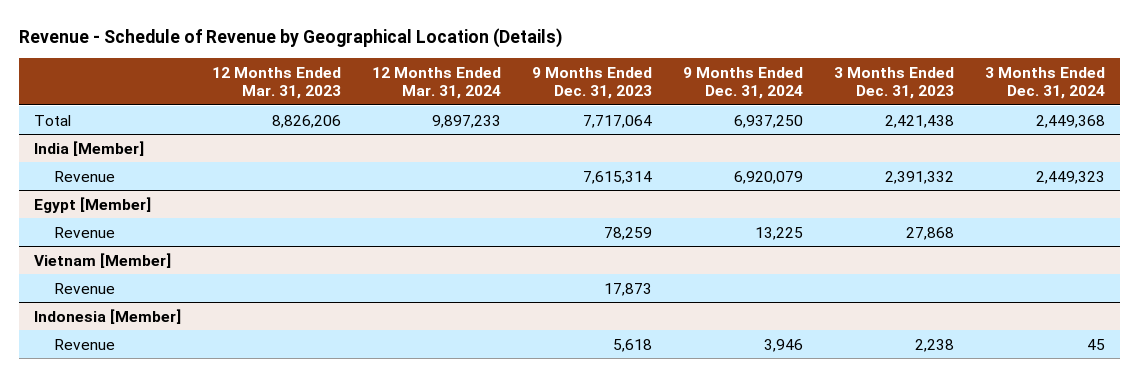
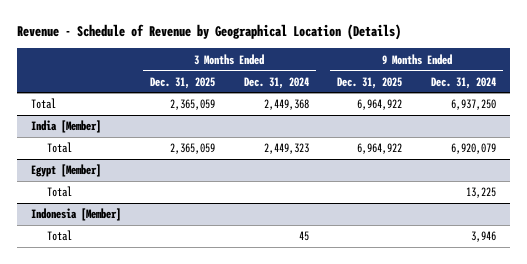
[212,66,342,100] 12 Months Ended Mar. 31, 2023 -> none
[372,66,502,100] 12 Months Ended Mar. 31, 2024 -> none
[531,66,652,100] 9 Months Ended Dec. 31, 2023 -> none
[833,66,954,100] 3 Months Ended Dec. 31, 2023 -> none
none -> [150,76,216,89] Dec. 31, 2025
none -> [337,76,403,89] Dec. 31, 2025
[53,170,115,182] Revenue -> [46,142,72,154] Total
[34,252,172,268] Vietnam [Member] -> none
[53,282,115,294] Revenue -> none
[53,226,115,238] Revenue -> [46,186,72,198] Total
[53,338,115,350] Revenue -> [46,230,72,242] Total

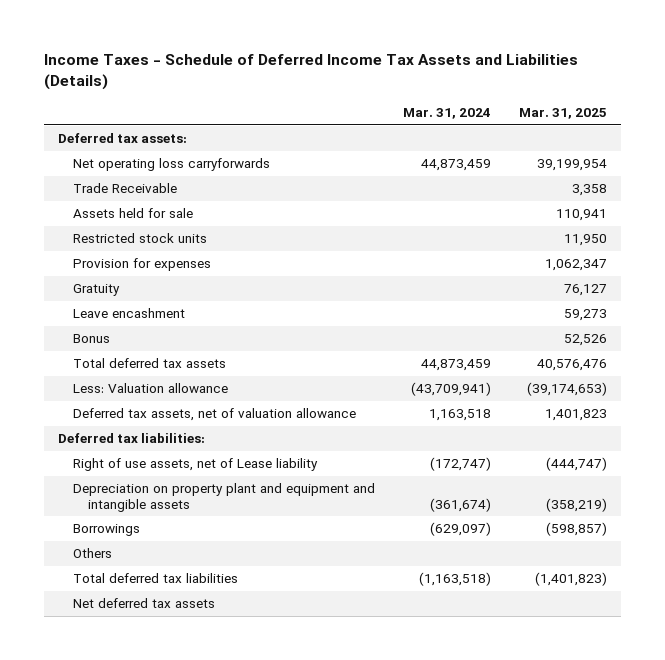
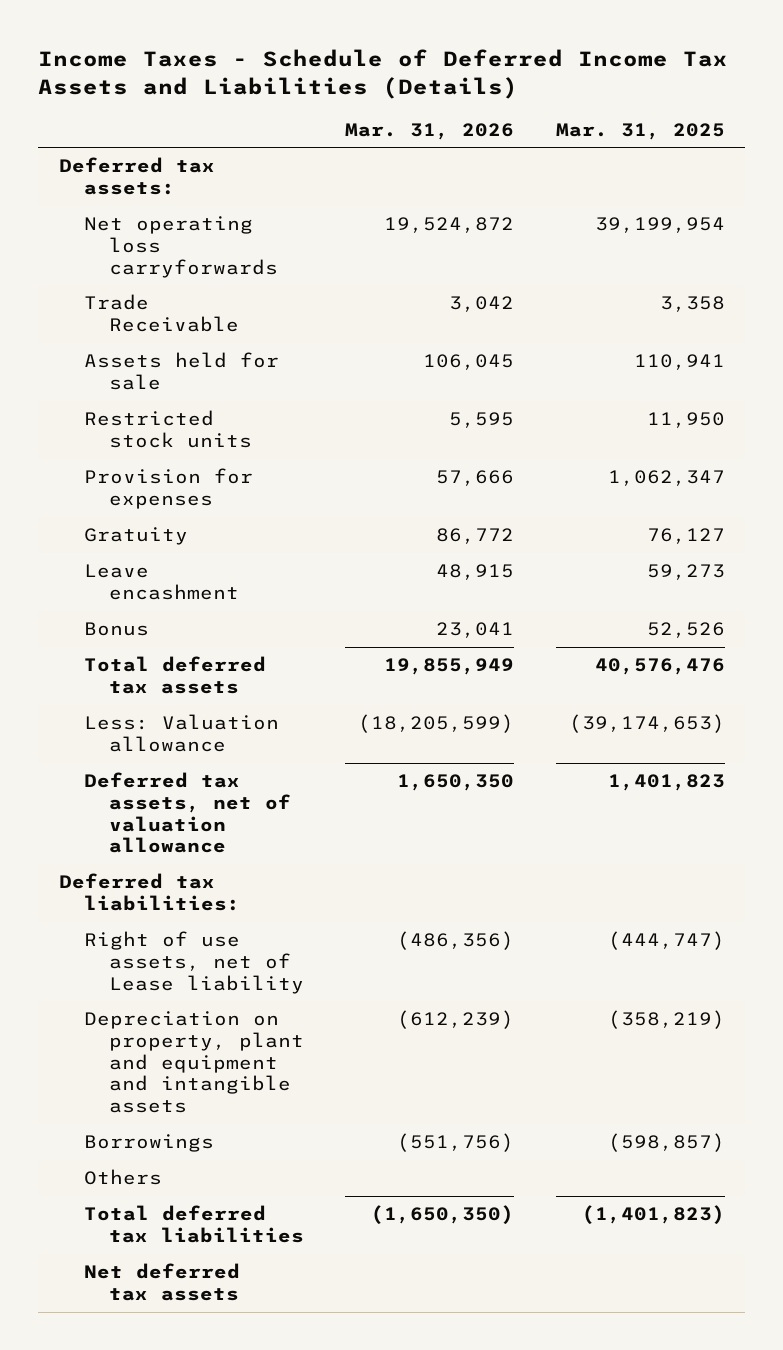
[403,108,492,120] Mar. 31, 2024 -> none
none -> [345,122,515,140] Mar. 31, 2026
[72,483,375,512] Depreciation on property plant and equipment and intangible assets -> [83,1011,305,1113] Depreciation on property, plant and equipment and intangible assets

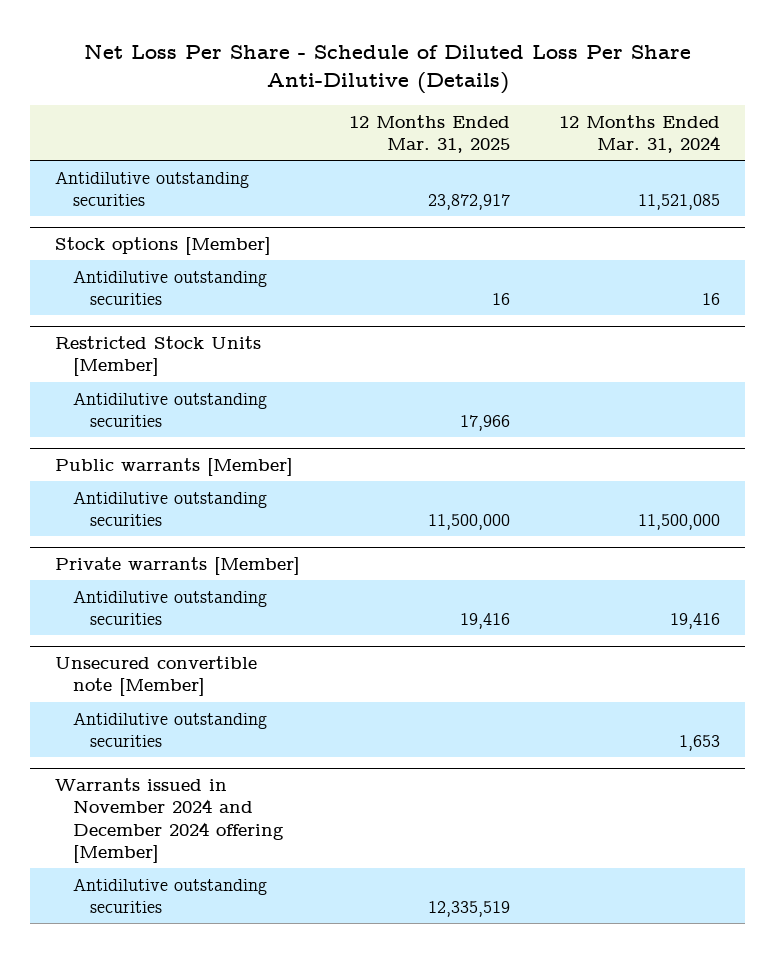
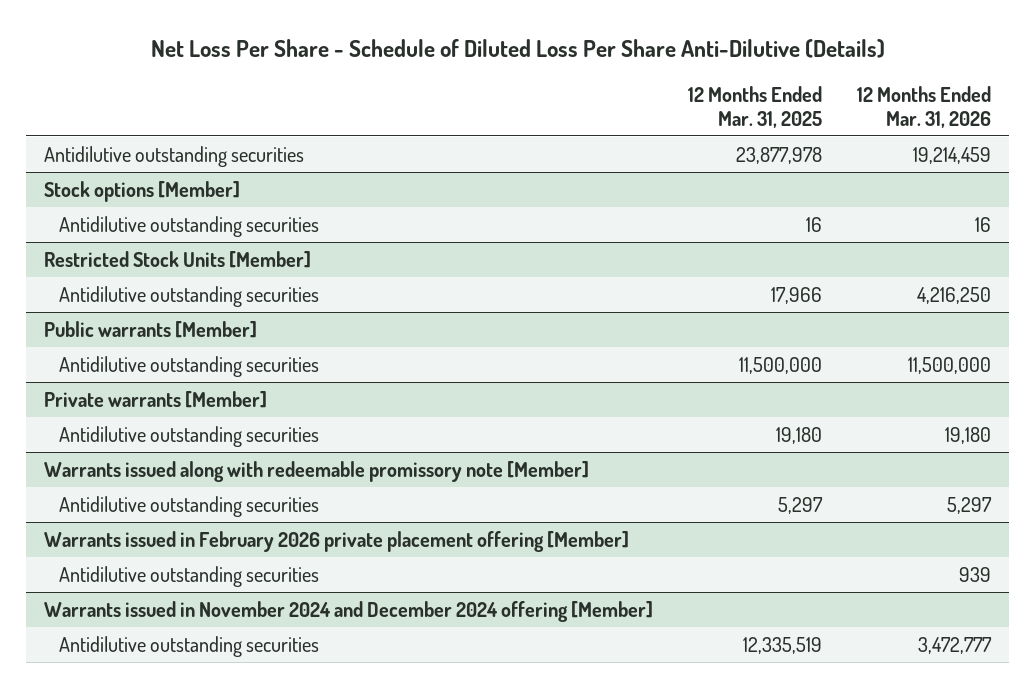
[559,114,721,154] 12 Months Ended Mar. 31, 2024 -> none
none -> [857,85,992,128] 12 Months Ended Mar. 31, 2026
[428,194,511,211] 23,872,917 -> [736,146,823,164] 23,877,978
[54,655,257,697] Unsecured convertible note [Member] -> none
[460,613,511,630] 19,416 -> [776,426,823,444] 19,180
none -> [43,460,589,482] Warrants issued along with redeemable promissory note [Member]
none -> [59,495,320,517] Antidilutive outstanding securities
none -> [43,530,629,552] Warrants issued in February 2026 private placement offering [Member]

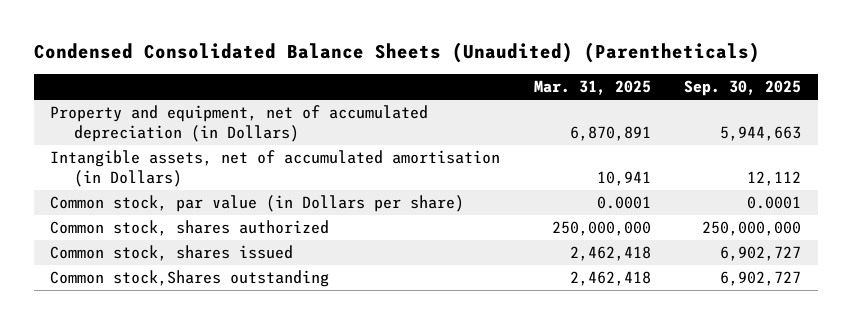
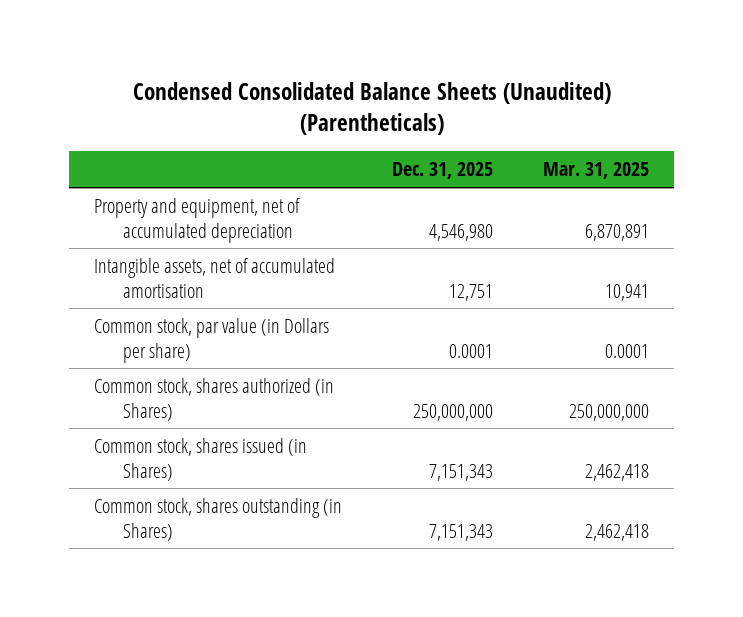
[684,80,802,97] Sep. 30, 2025 -> none
none -> [392,162,494,180] Dec. 31, 2025
[50,105,429,143] Property and equipment, net of accumulated depreciation (in Dollars) -> [94,198,301,243] Property and equipment, net of accumulated depreciation
[50,150,501,188] Intangible assets, net of accumulated amortisation (in Dollars) -> [94,258,336,298] Intangible assets, net of accumulated amortisation
[50,220,330,237] Common stock, shares authorized -> [94,378,335,421] Common stock, shares authorized (in Shares)
[50,245,294,262] Common stock, shares issued -> [94,438,308,481] Common stock, shares issued (in Shares)
[50,270,330,288] Common stock,Shares outstanding -> [94,498,343,541] Common stock, shares outstanding (in Shares)

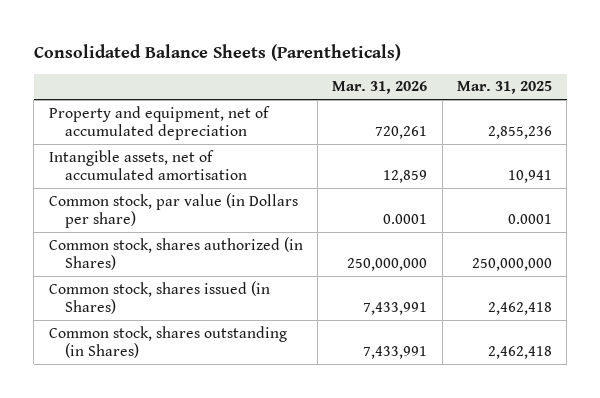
[132,82,611,136] Condensed Consolidated Balance Sheets (Unaudited) (Parentheticals) -> [33,44,401,62] Consolidated Balance Sheets (Parentheticals)
[392,162,494,180] Dec. 31, 2025 -> none
none -> [332,81,428,95] Mar. 31, 2026
[585,223,650,241] 6,870,891 -> [487,125,552,139] 2,855,236

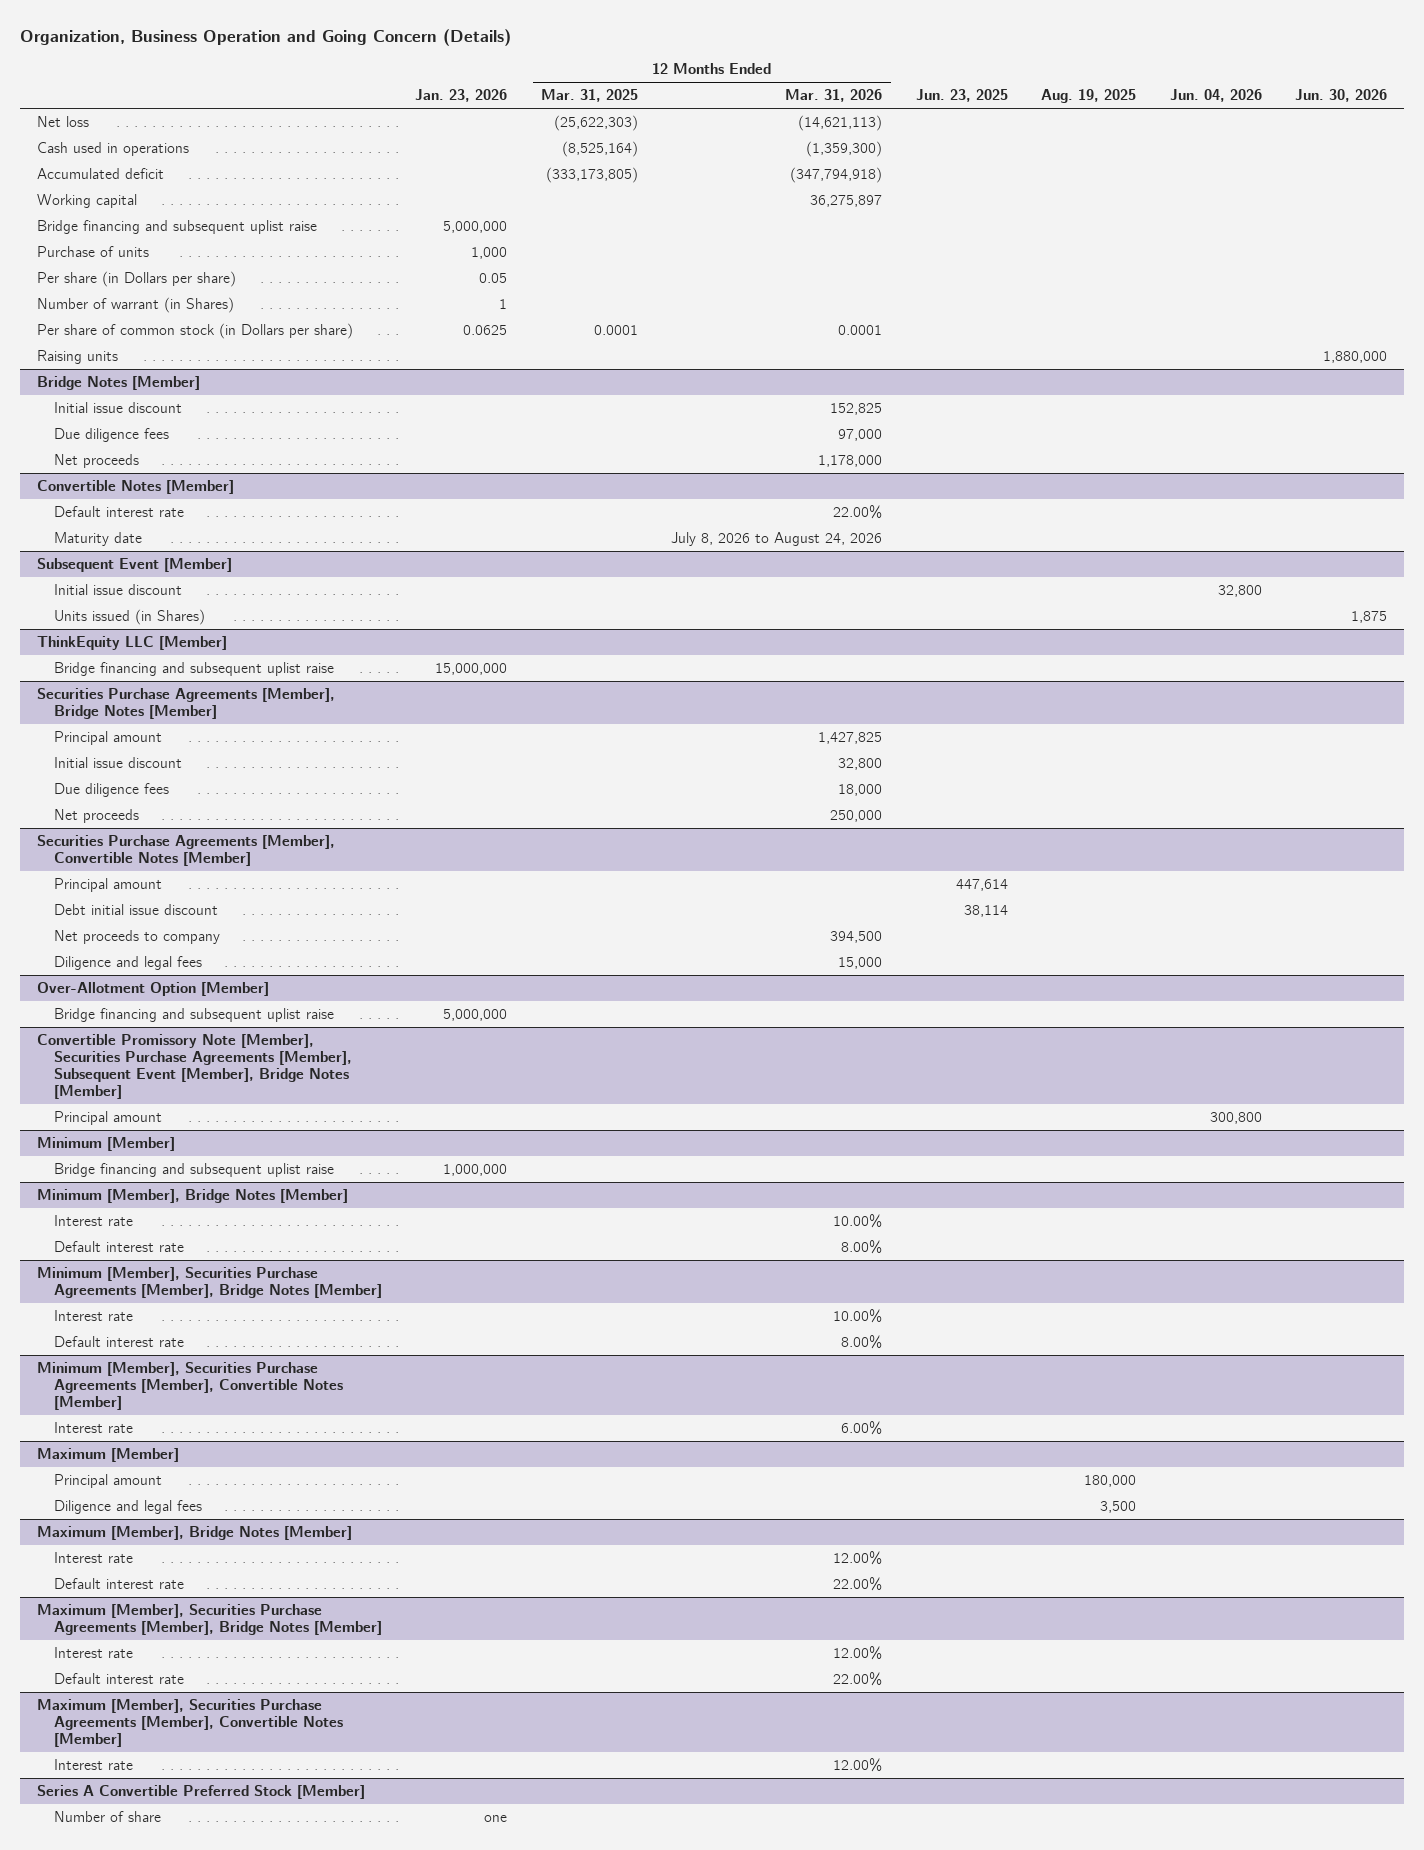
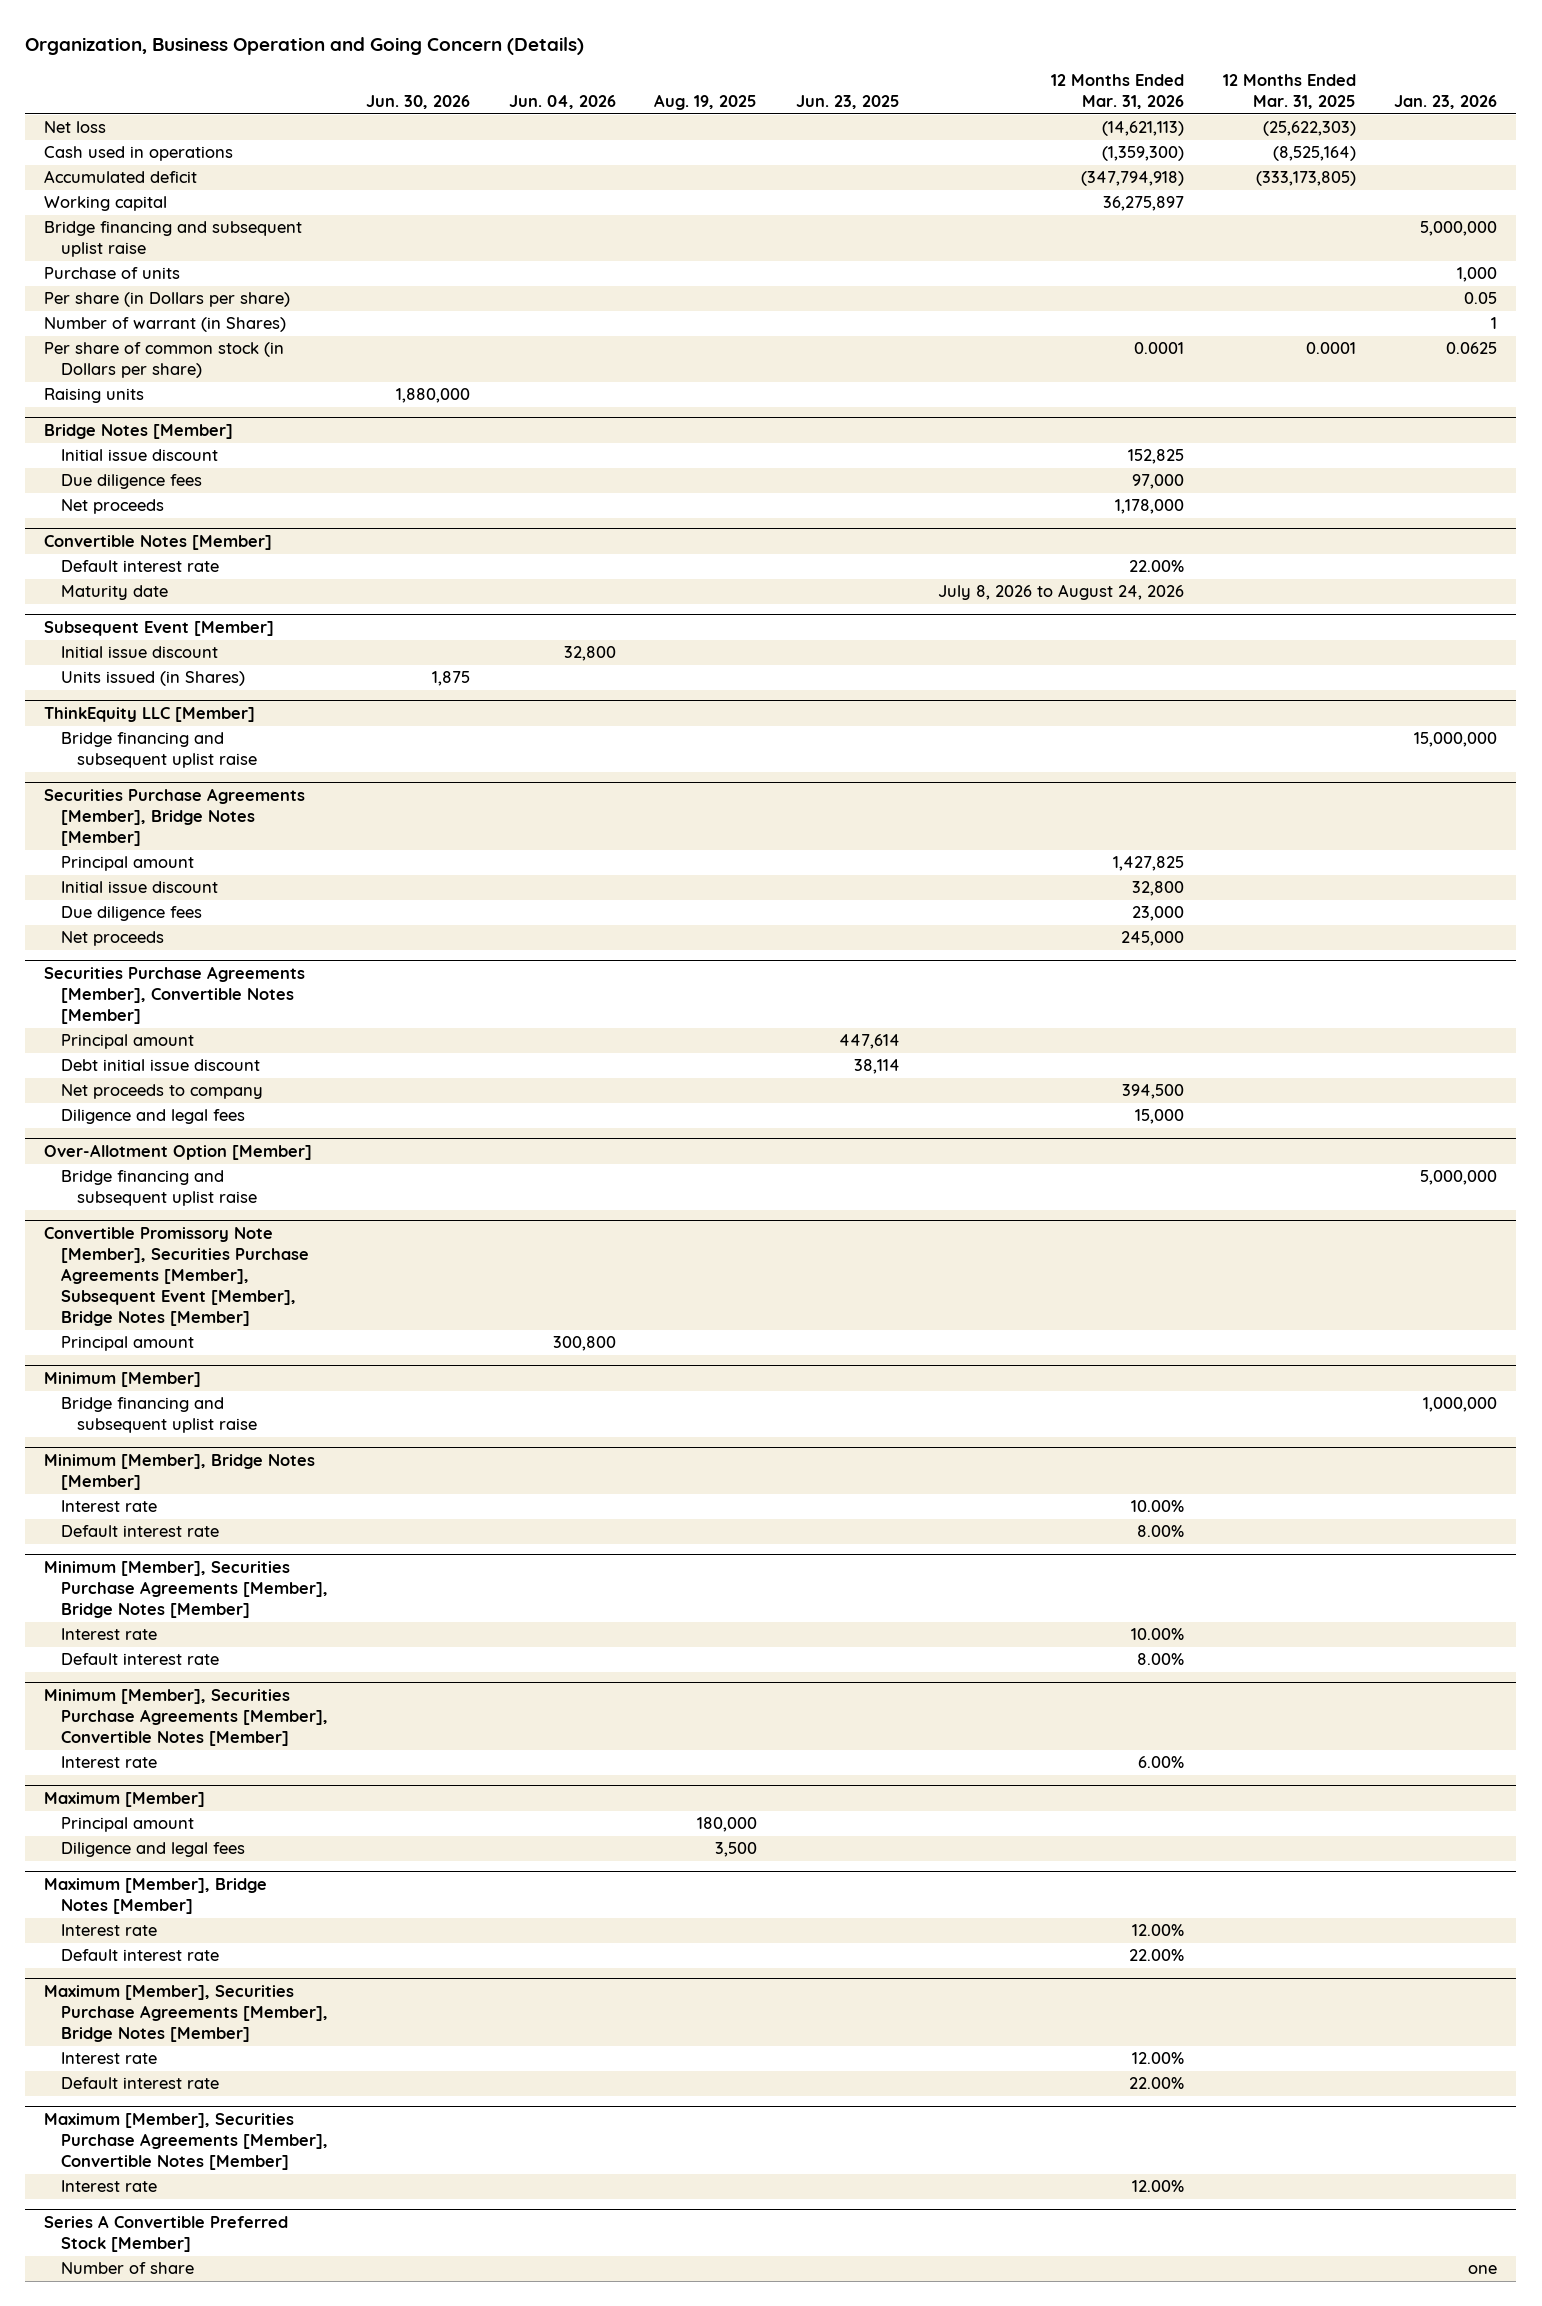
[838,783,883,796] 18,000 -> [1132,906,1185,922] 23,000
[830,809,883,822] 250,000 -> [1121,931,1185,947] 245,000

